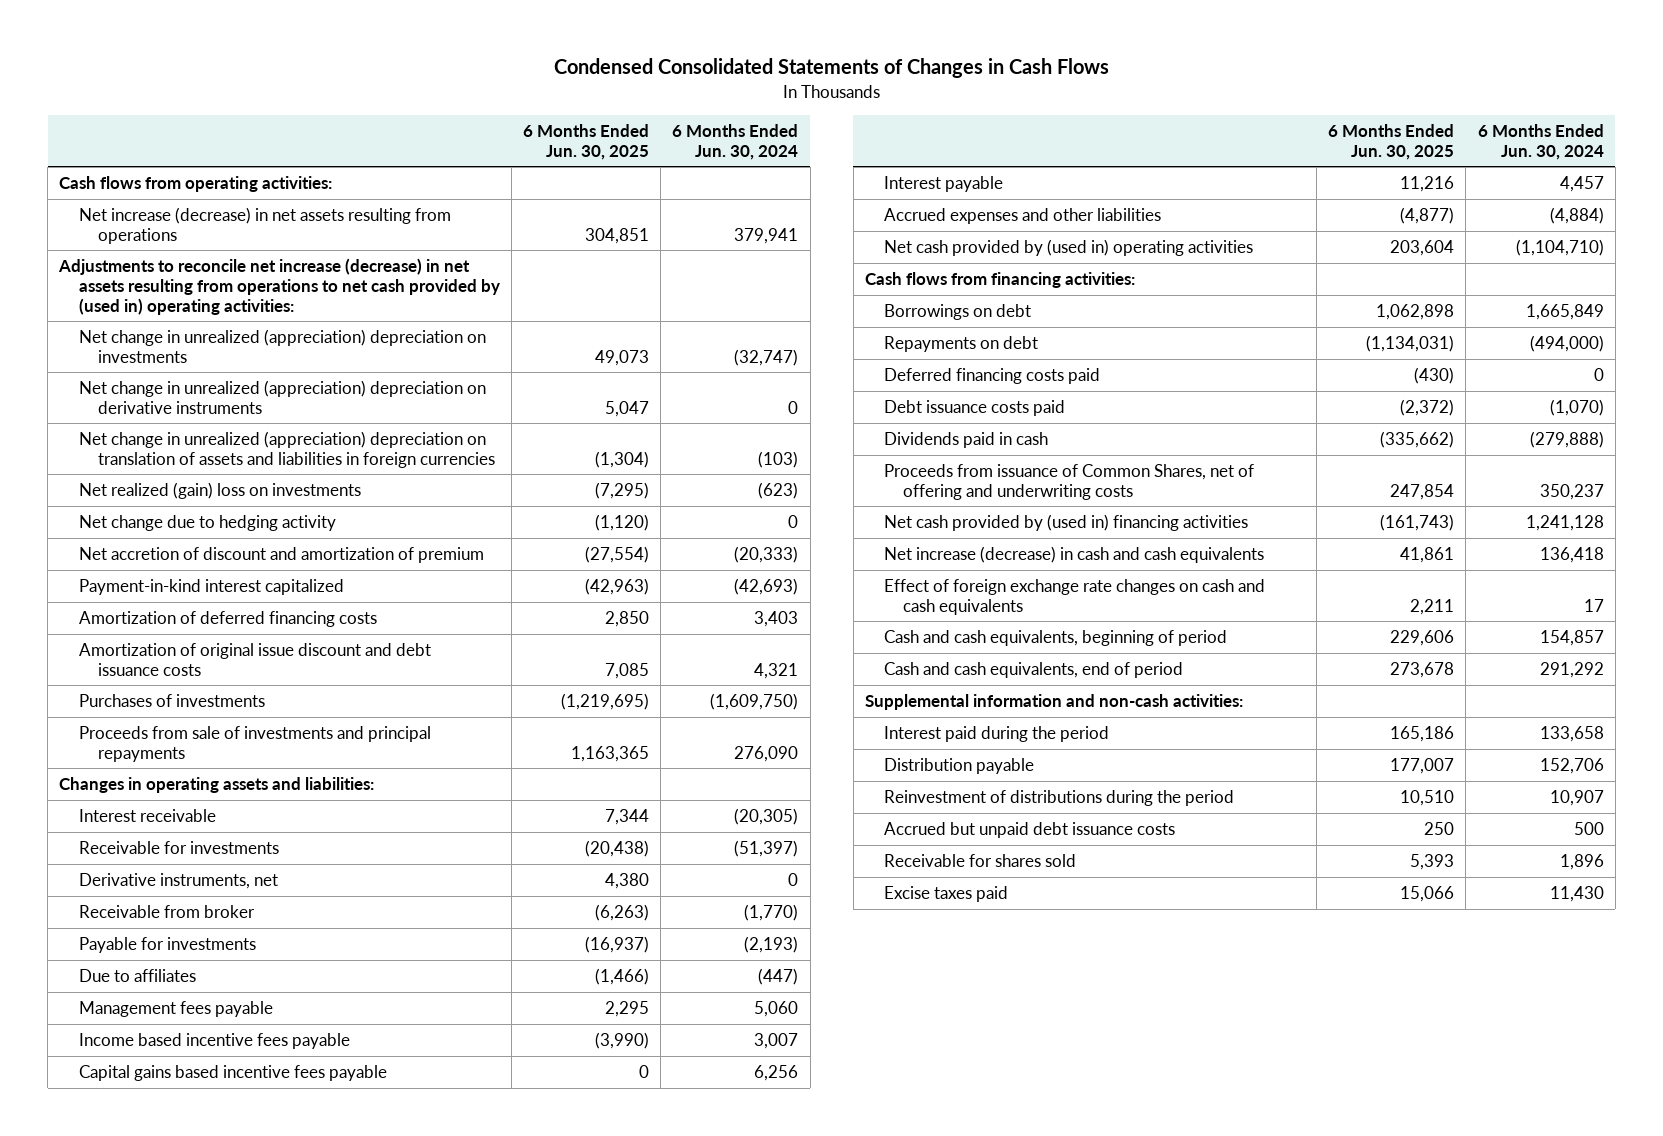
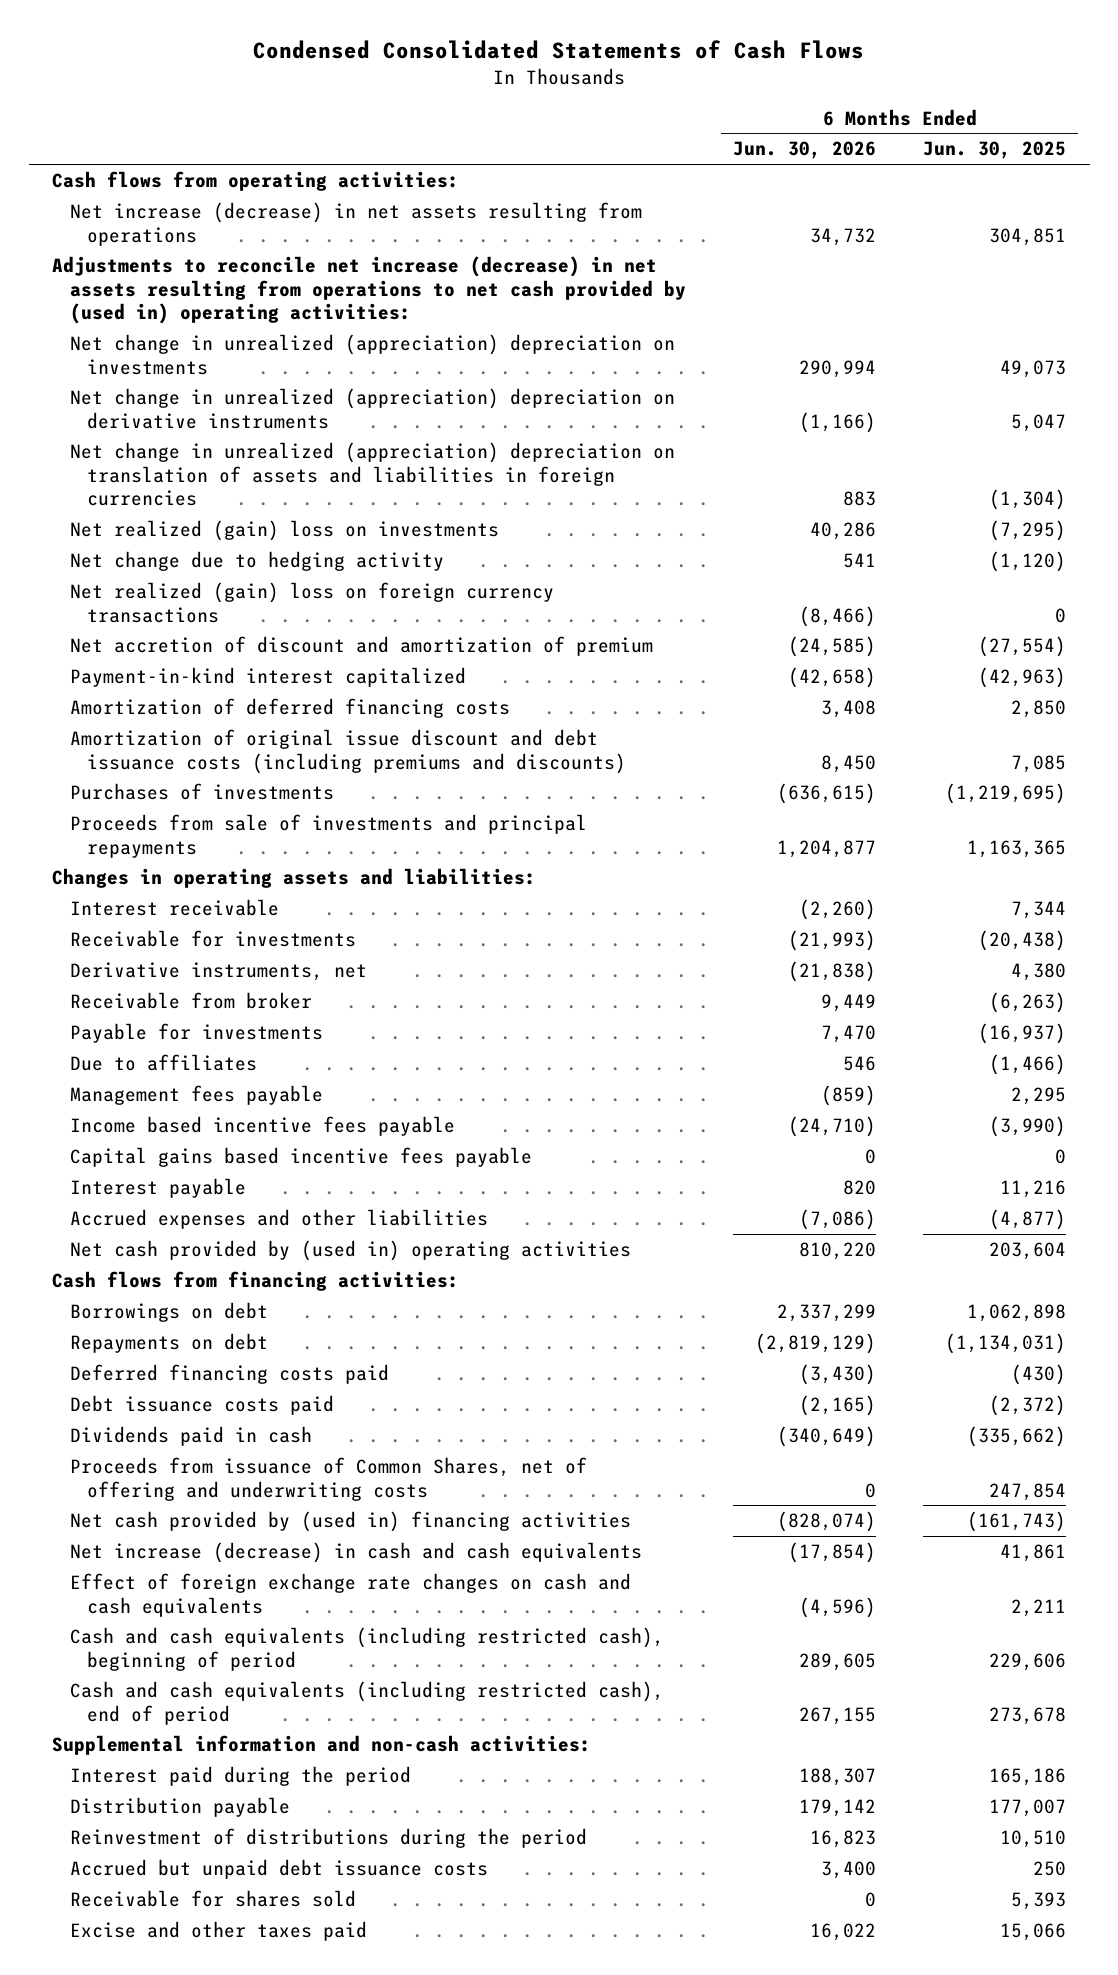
[553,58,1109,79] Condensed Consolidated Statements of Changes in Cash Flows -> [253,40,865,60] Condensed Consolidated Statements of Cash Flows
[672,123,799,160] 6 Months Ended Jun. 30, 2024 -> none
none -> [732,141,876,160] Jun. 30, 2026
none -> [69,582,554,623] Net realized (gain) loss on foreign currency transactions
[78,643,431,676] Amortization of original issue discount and debt issuance costs -> [69,729,627,774] Amortization of original issue discount and debt issuance costs (including premiums and discounts)
[883,630,1227,647] Cash and cash equivalents, beginning of period -> [69,1627,664,1671] Cash and cash equivalents (including restricted cash), beginning of period
[883,662,1183,679] Cash and cash equivalents, end of period -> [69,1681,664,1725] Cash and cash equivalents (including restricted cash), end of period
[883,886,1008,903] Excise taxes paid -> [69,1921,367,1942] Excise and other taxes paid

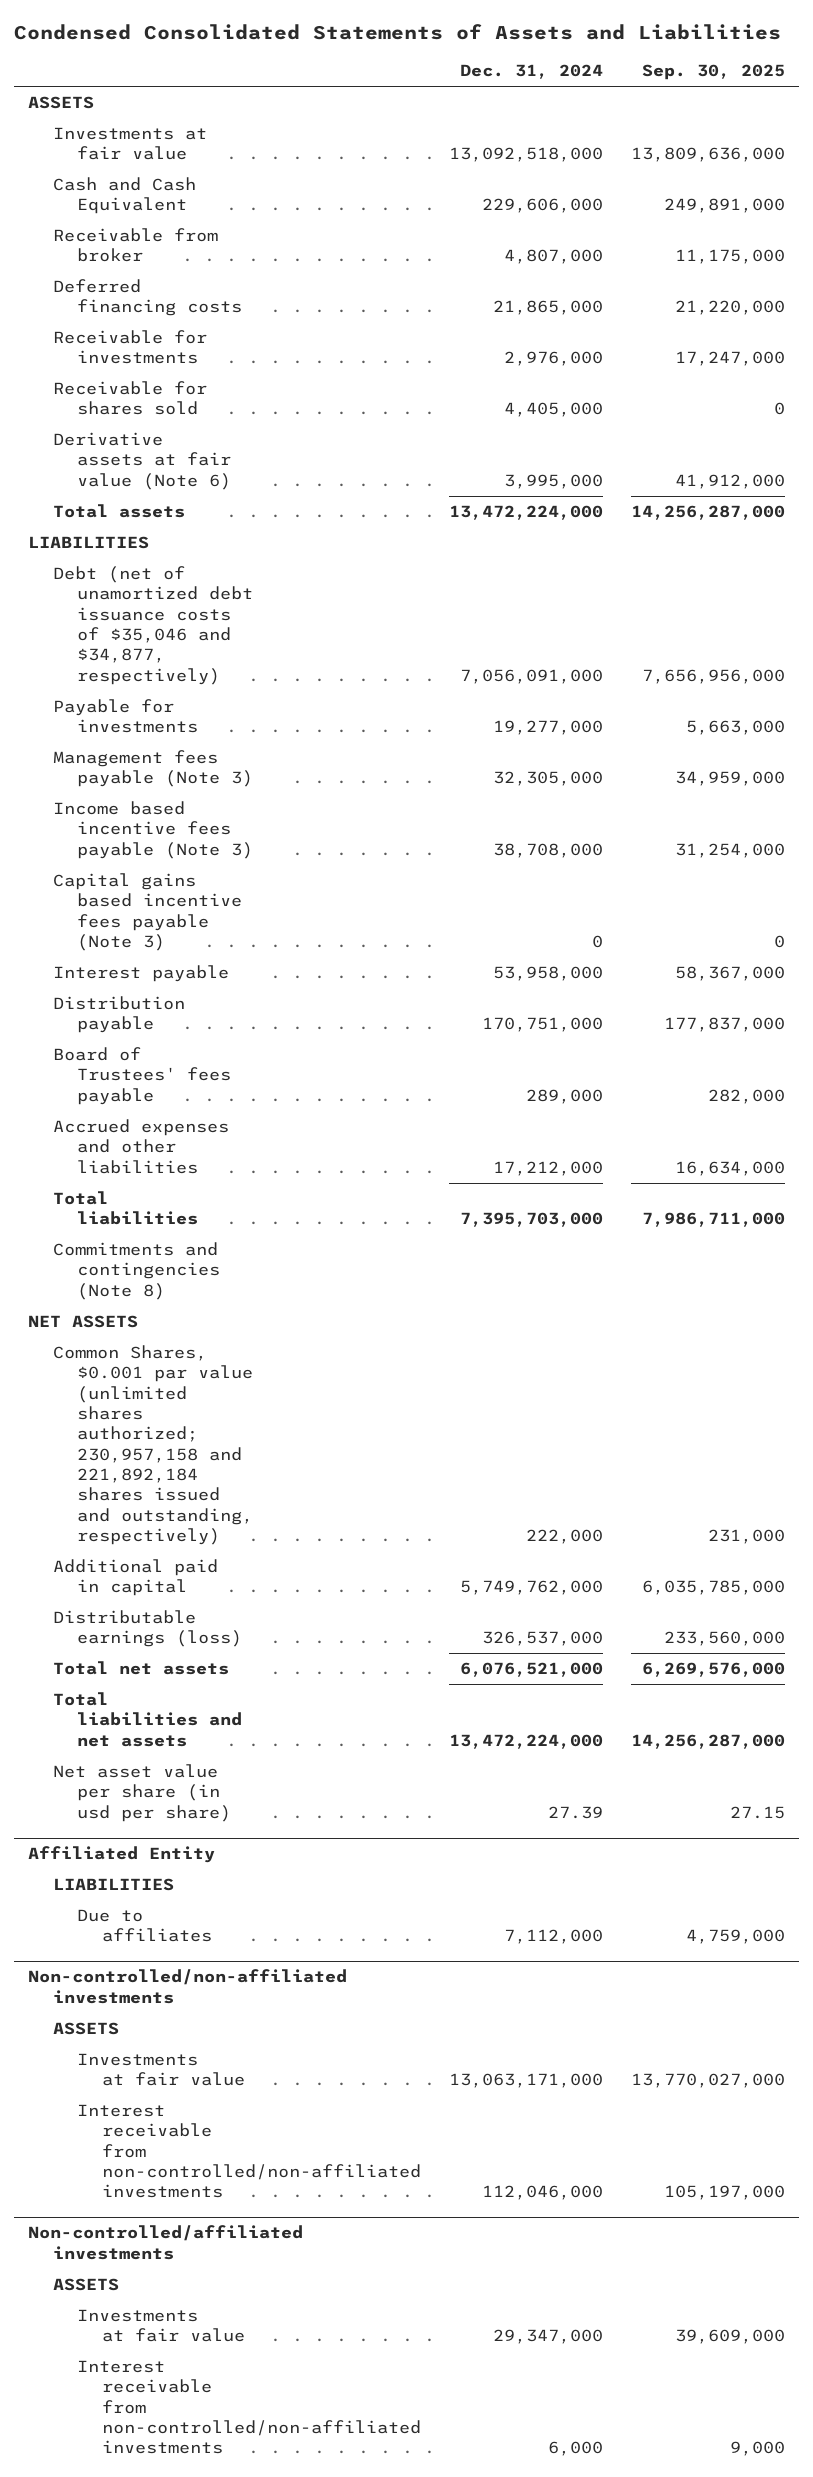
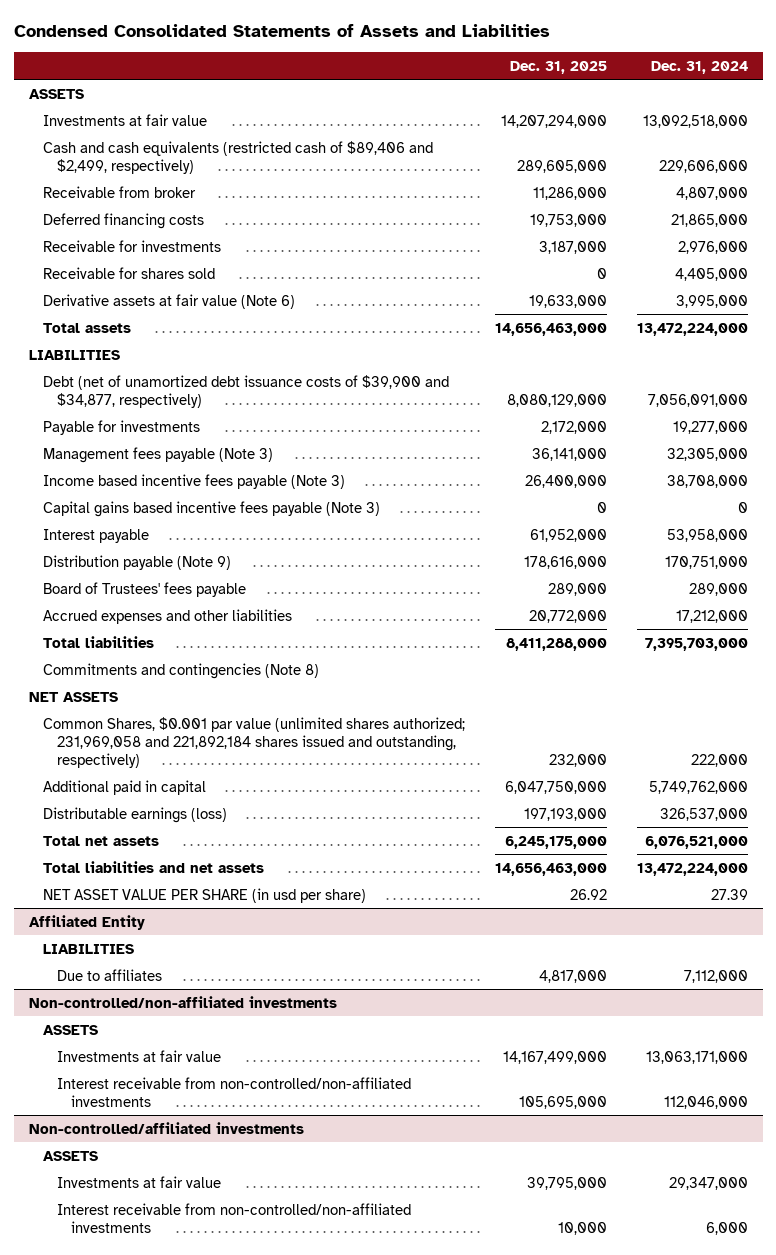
[641,64,785,81] Sep. 30, 2025 -> none
none -> [509,60,607,74] Dec. 31, 2025
[52,177,196,215] Cash and Cash Equivalent -> [42,140,433,174] Cash and cash equivalents (restricted cash of $89,406 and $2,499, respectively)
[52,566,254,685] Debt (net of unamortized debt issuance costs of $35,046 and $34,877, respectively) -> [42,374,449,408] Debt (net of unamortized debt issuance costs of $39,900 and $34,877, respectively)
[52,996,185,1034] Distribution payable -> [42,554,231,570] Distribution payable (Note 9)
[52,1345,254,1545] Common Shares, $0.001 par value (unlimited shares authorized; 230,957,158 and 221,892,184 shares issued and outstanding, respectively) -> [42,716,465,768] Common Shares, $0.001 par value (unlimited shares authorized; 231,969,058 and 221,892,184 shares issued and outstanding, respectively)
[52,1764,232,1822] Net asset value per share (in usd per share) -> [42,887,366,903] NET ASSET VALUE PER SHARE (in usd per share)

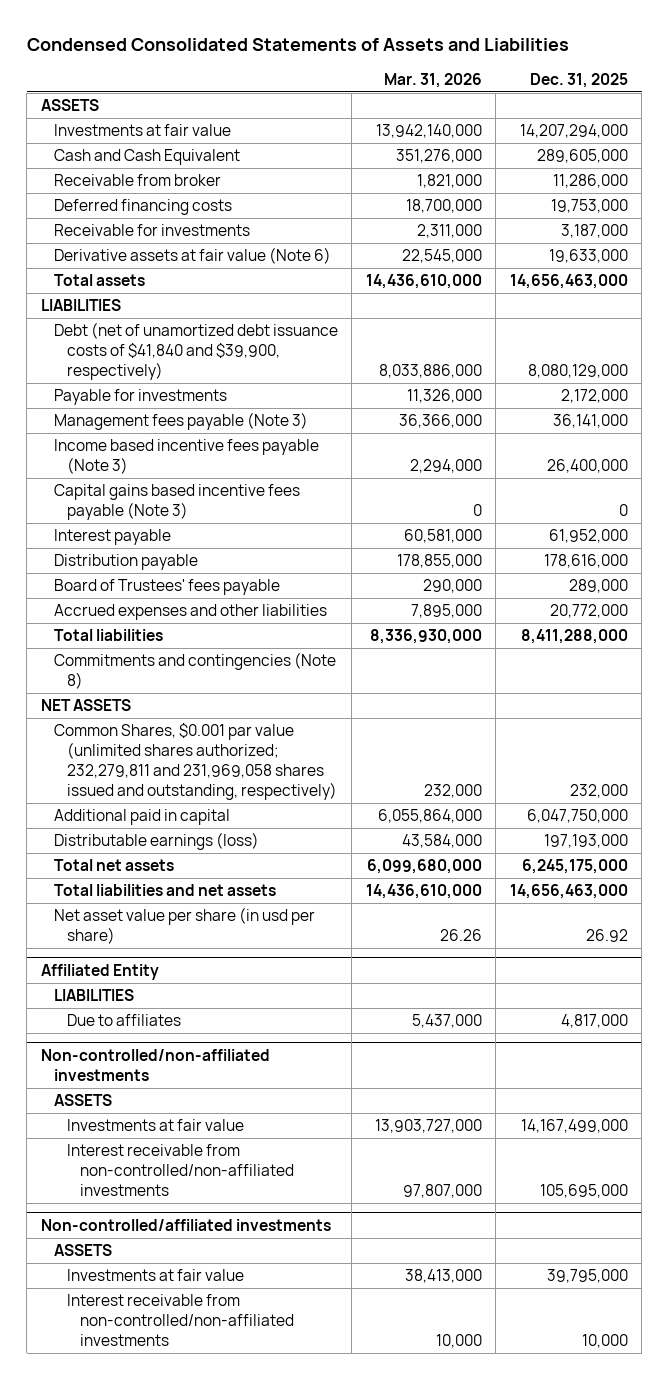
[650,60,748,74] Dec. 31, 2024 -> none
none -> [383,72,482,88] Mar. 31, 2026
[42,140,433,174] Cash and cash equivalents (restricted cash of $89,406 and $2,499, respectively) -> [53,149,240,166] Cash and Cash Equivalent
[42,266,215,279] Receivable for shares sold -> none
[42,374,449,408] Debt (net of unamortized debt issuance costs of $39,900 and $34,877, respectively) -> [53,322,338,380] Debt (net of unamortized debt issuance costs of $41,840 and $39,900, respectively)
[42,554,231,570] Distribution payable (Note 9) -> [53,554,198,571] Distribution payable
[42,716,465,768] Common Shares, $0.001 par value (unlimited shares authorized; 231,969,058 and 221,892,184 shares issued and outstanding, respectively) -> [53,723,337,800] Common Shares, $0.001 par value (unlimited shares authorized; 232,279,811 and 231,969,058 shares issued and outstanding, respectively)
[42,887,366,903] NET ASSET VALUE PER SHARE (in usd per share) -> [53,907,315,945] Net asset value per share (in usd per share)

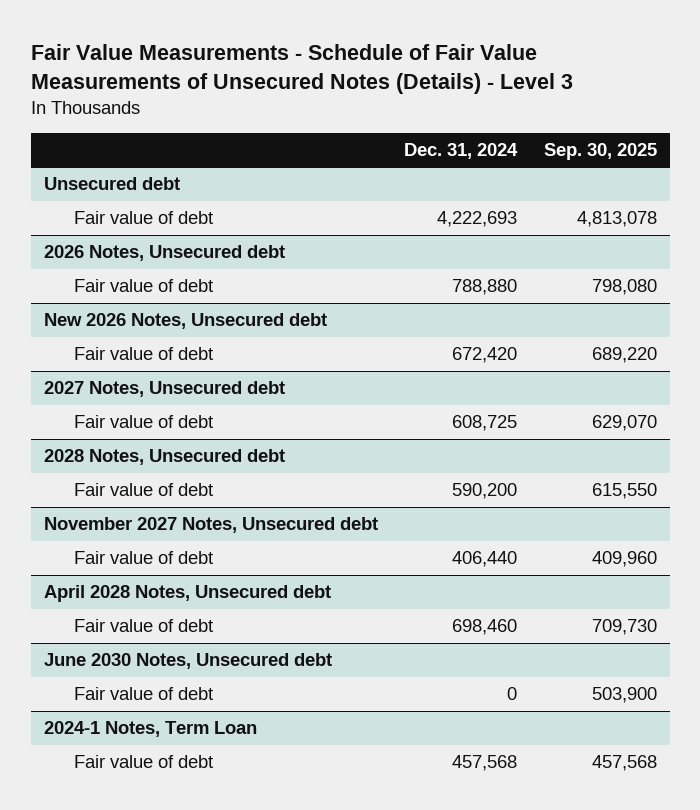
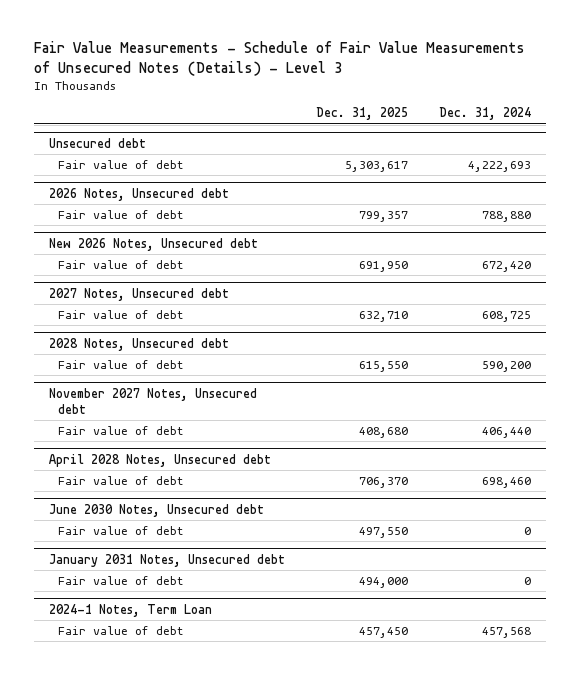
[543,142,657,160] Sep. 30, 2025 -> none
none -> [315,107,408,121] Dec. 31, 2025
none -> [49,553,286,567] January 2031 Notes, Unsecured debt
none -> [58,575,185,585] Fair value of debt

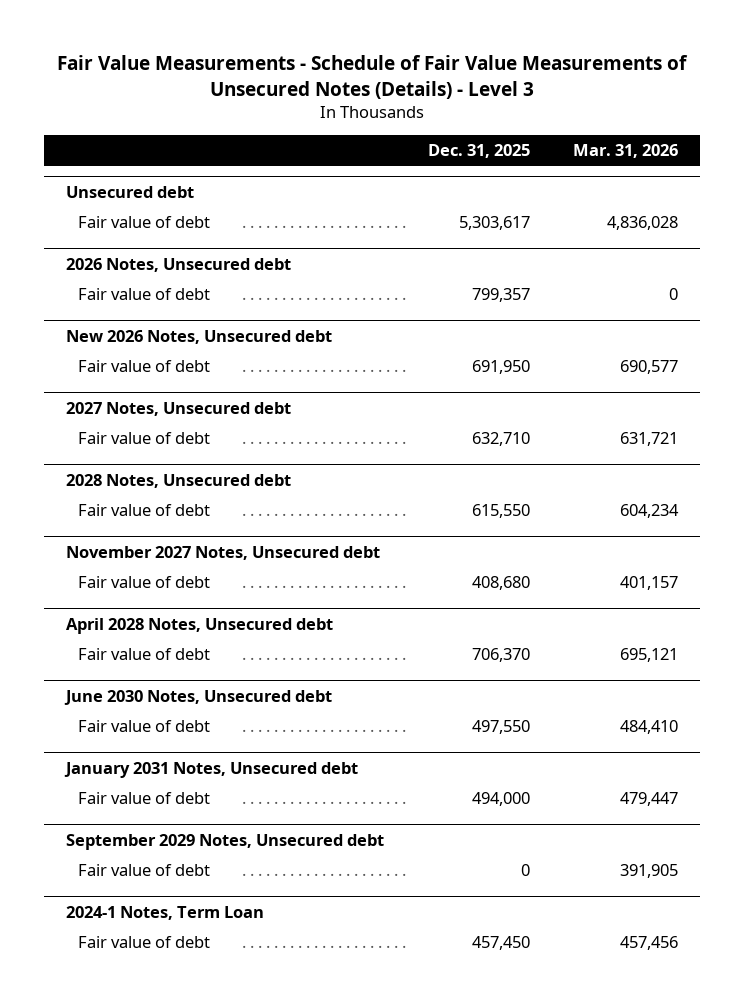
[438,107,531,121] Dec. 31, 2024 -> none
none -> [573,144,679,159] Mar. 31, 2026
none -> [65,833,384,850] September 2029 Notes, Unsecured debt
none -> [78,864,211,877] Fair value of debt

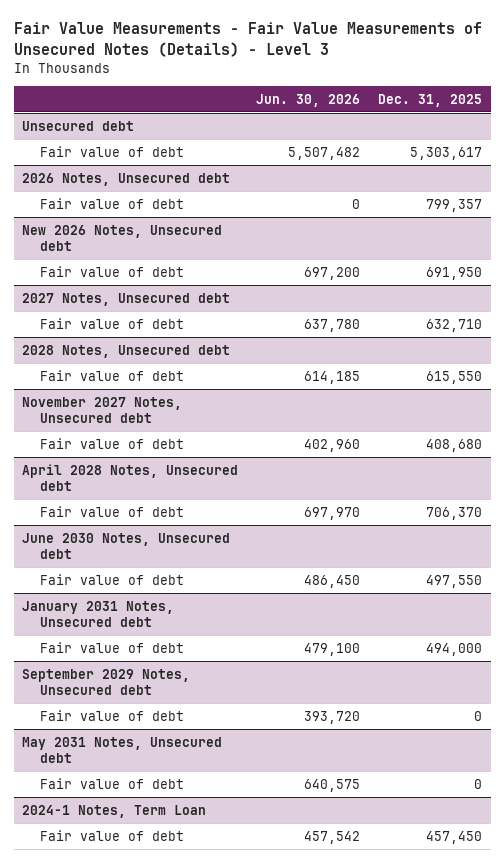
[57,54,689,99] Fair Value Measurements - Schedule of Fair Value Measurements of Unsecured Notes (Details) - Level 3 -> [13,22,482,57] Fair Value Measurements - Fair Value Measurements of Unsecured Notes (Details) - Level 3
[573,144,679,159] Mar. 31, 2026 -> none
none -> [256,93,361,107] Jun. 30, 2026
none -> [22,736,223,763] May 2031 Notes, Unsecured debt
none -> [39,777,184,789] Fair value of debt

